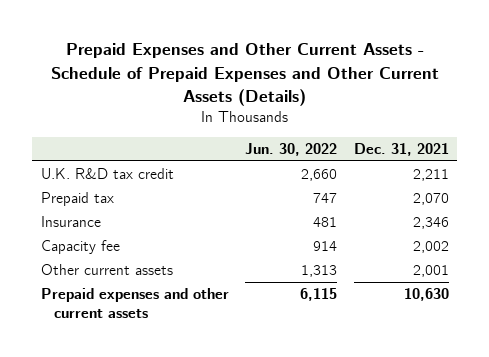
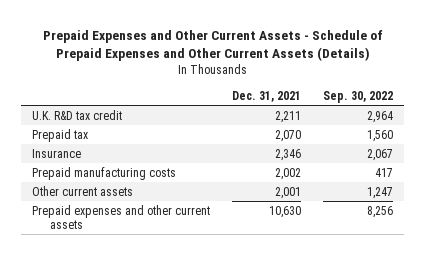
[245,143,338,157] Jun. 30, 2022 -> none
none -> [322,90,393,103] Sep. 30, 2022
[40,240,120,255] Capacity fee -> none
none -> [32,166,177,180] Prepaid manufacturing costs

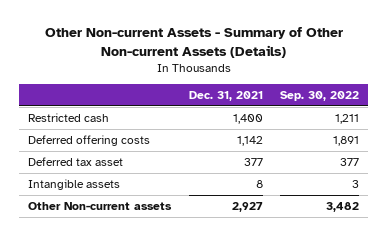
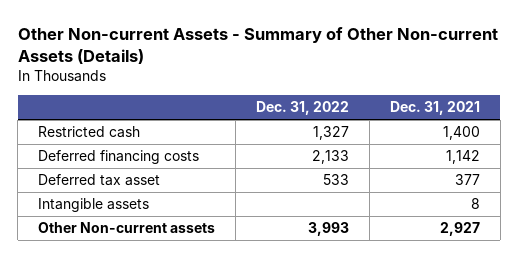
[280,91,360,102] Sep. 30, 2022 -> none
none -> [256,101,350,116] Dec. 31, 2022
[27,134,150,146] Deferred offering costs -> [38,150,200,165] Deferred financing costs

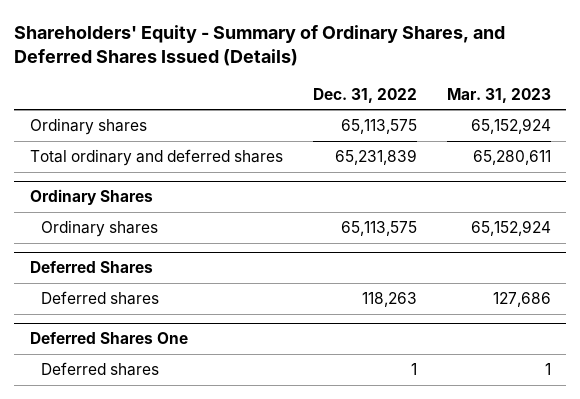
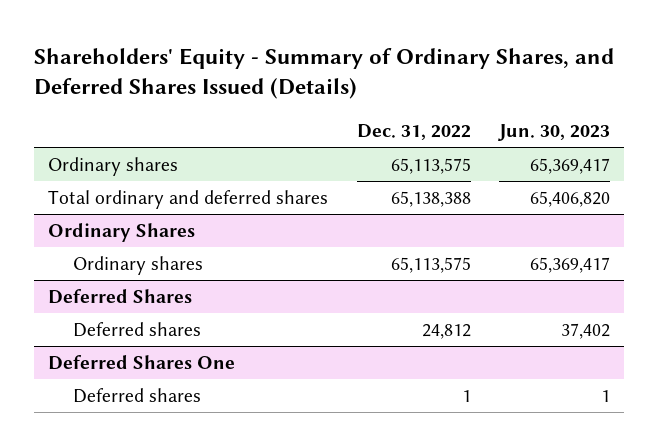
[446,87,551,103] Mar. 31, 2023 -> none
none -> [498,123,611,141] Jun. 30, 2023
[334,148,417,165] 65,231,839 -> [390,190,471,207] 65,138,388
[361,291,417,307] 118,263 -> [421,323,471,339] 24,812

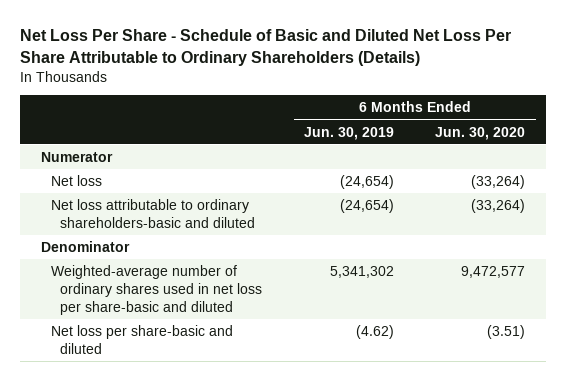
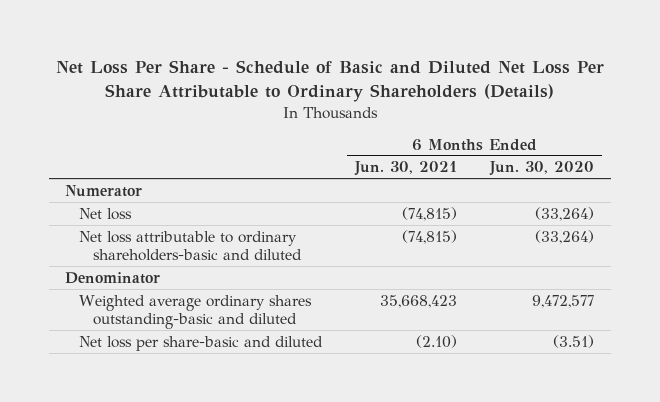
[303,126,394,140] Jun. 30, 2019 -> none
none -> [354,161,458,177] Jun. 30, 2021
[50,264,263,315] Weighted-average number of ordinary shares used in net loss per share-basic and diluted -> [79,294,313,330] Weighted average ordinary shares outstanding-basic and diluted

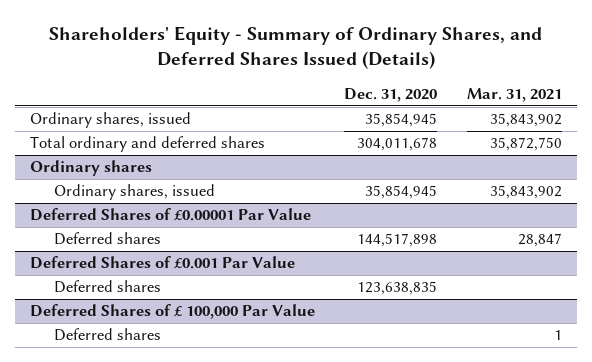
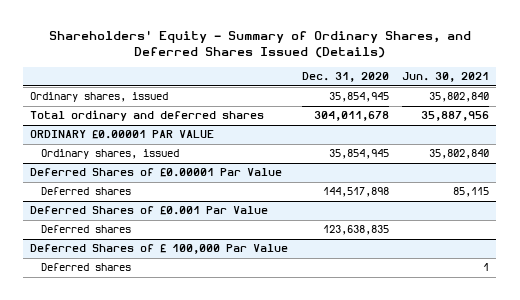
[467,87,563,102] Mar. 31, 2021 -> none
none -> [402,72,490,83] Jun. 30, 2021
[29,160,152,177] Ordinary shares -> [30,130,215,140] ORDINARY £0.00001 PAR VALUE

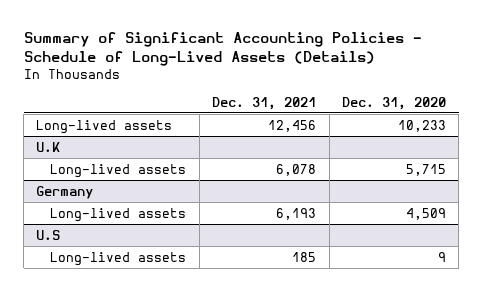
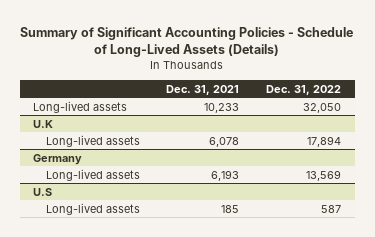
[342,96,447,110] Dec. 31, 2020 -> none
none -> [266,84,342,95] Dec. 31, 2022
[268,119,317,132] 12,456 -> [204,102,240,113] 10,233

